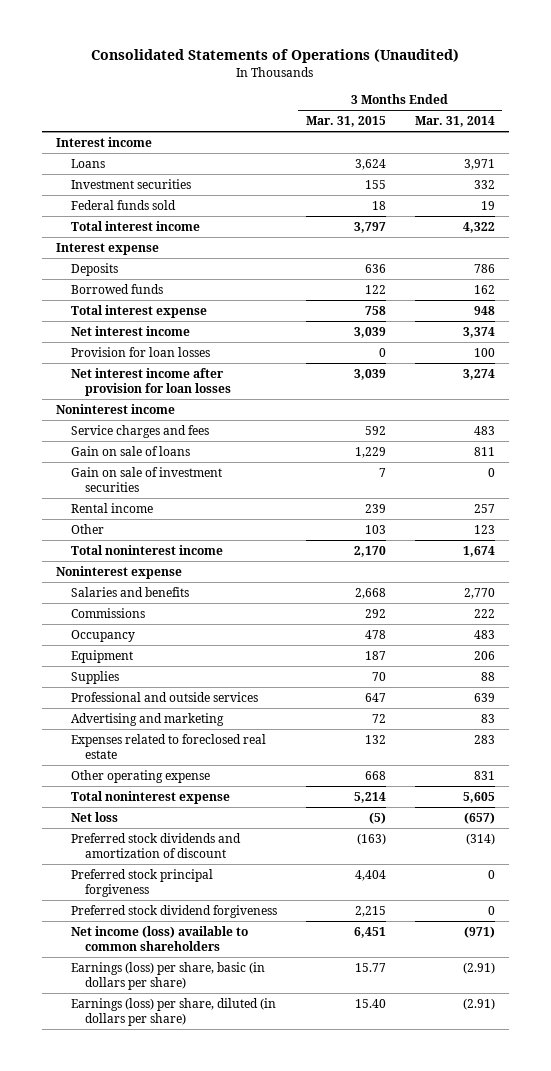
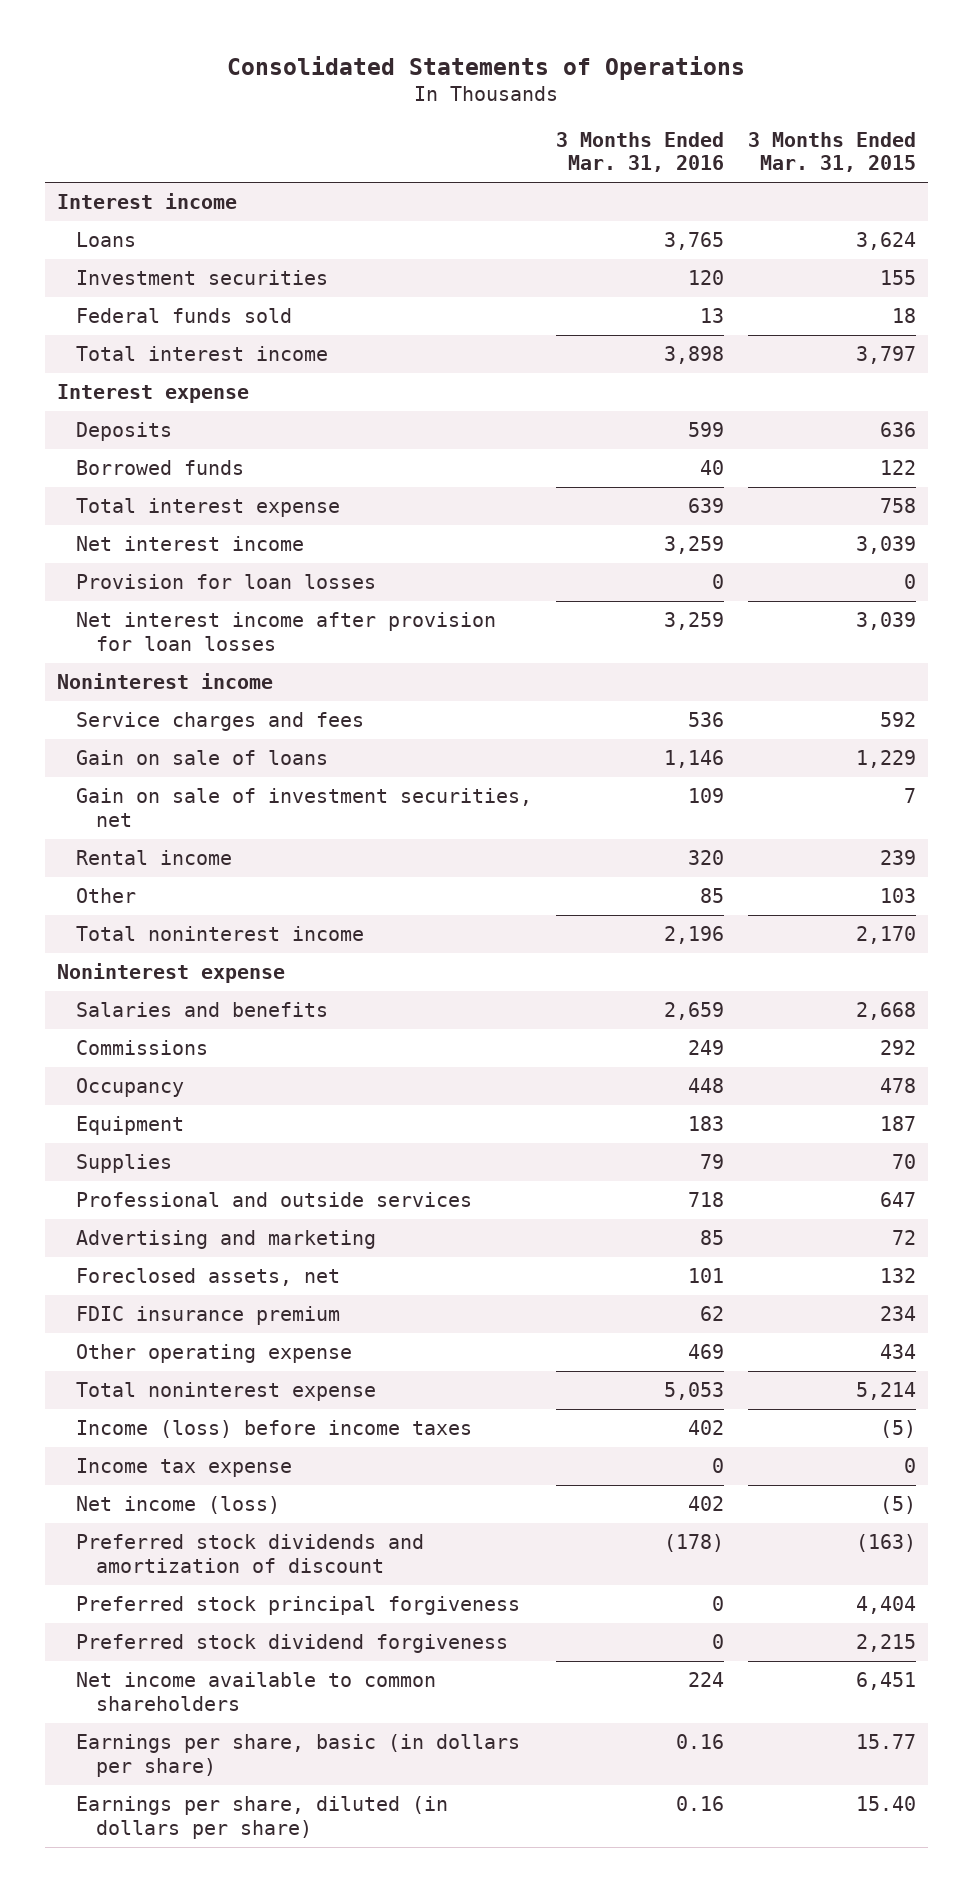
[91,49,460,64] Consolidated Statements of Operations (Unaudited) -> [227,55,746,80] Consolidated Statements of Operations
[414,116,495,128] Mar. 31, 2014 -> none
none -> [556,131,725,173] 3 Months Ended Mar. 31, 2016
[70,466,222,493] Gain on sale of investment securities -> [76,788,533,827] Gain on sale of investment securities, net
[70,733,266,760] Expenses related to foreclosed real estate -> [76,1268,341,1287] Foreclosed assets, net
none -> [76,1306,341,1326] FDIC insurance premium
[364,770,386,780] 668 -> [879,1344,916,1360] 434
none -> [76,1420,473,1439] Income (loss) before income taxes
none -> [76,1458,293,1478] Income tax expense
[70,811,118,822] Net loss -> [76,1496,281,1515] Net income (loss)
[70,925,248,952] Net income (loss) available to common shareholders -> [76,1672,437,1711] Net income available to common shareholders
[70,961,265,991] Earnings (loss) per share, basic (in dollars per share) -> [76,1734,521,1777] Earnings per share, basic (in dollars per share)
[70,997,276,1027] Earnings (loss) per share, diluted (in dollars per share) -> [76,1796,449,1839] Earnings per share, diluted (in dollars per share)

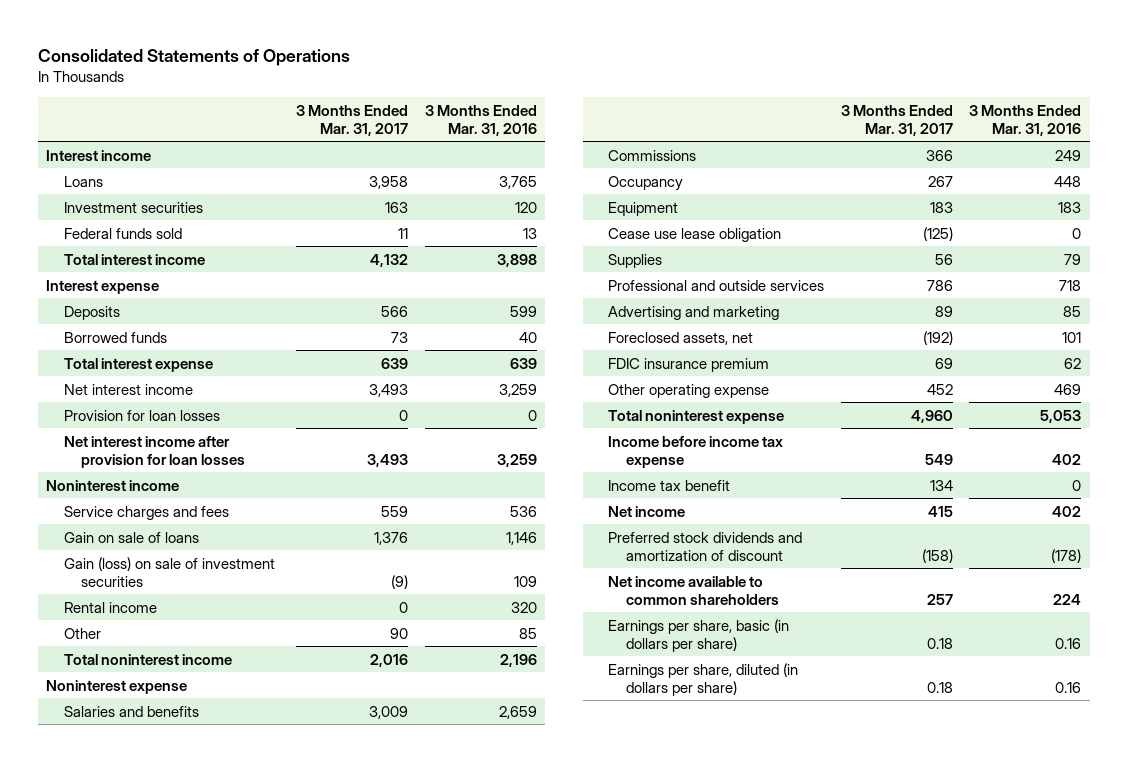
[747,131,916,173] 3 Months Ended Mar. 31, 2015 -> none
none -> [296,104,409,136] 3 Months Ended Mar. 31, 2017
[76,788,533,827] Gain on sale of investment securities, net -> [63,556,275,587] Gain (loss) on sale of investment securities
none -> [608,227,782,242] Cease use lease obligation
[76,1420,473,1439] Income (loss) before income taxes -> [608,435,784,468] Income before income tax expense
[76,1458,293,1478] Income tax expense -> [608,479,731,491] Income tax benefit
[76,1496,281,1515] Net income (loss) -> [608,505,686,517] Net income
[76,1596,521,1616] Preferred stock principal forgiveness -> none
[76,1634,509,1654] Preferred stock dividend forgiveness -> none

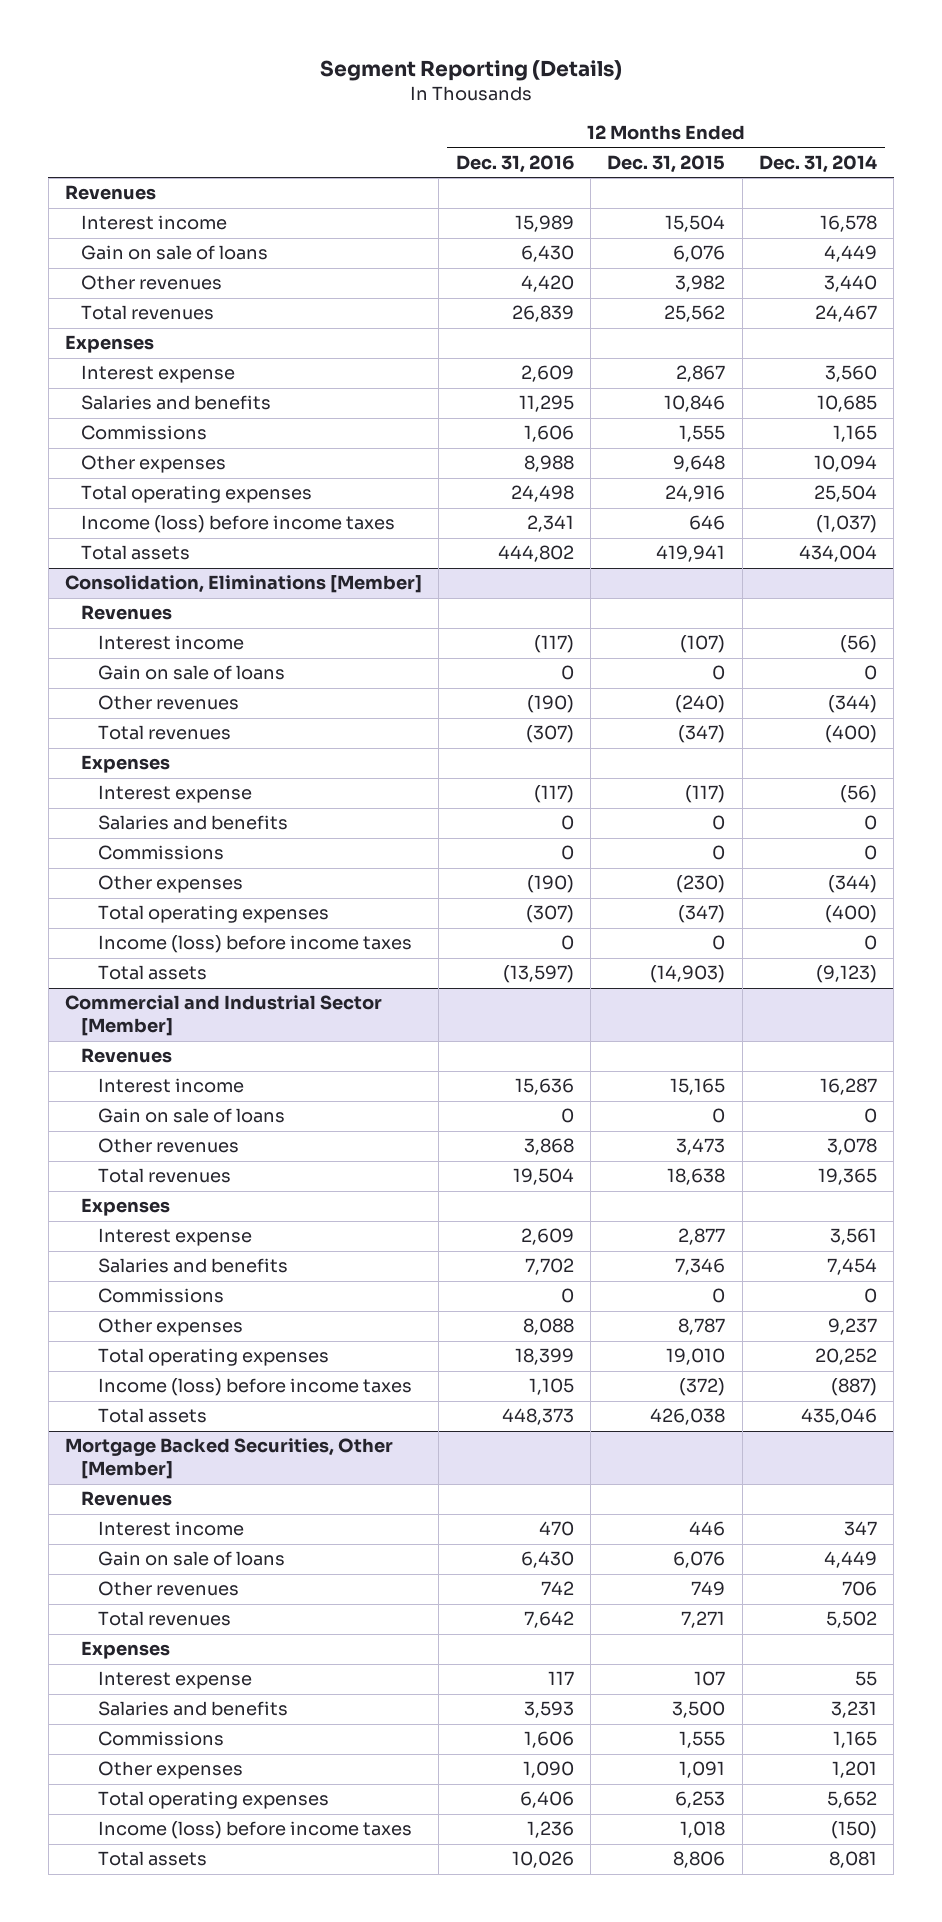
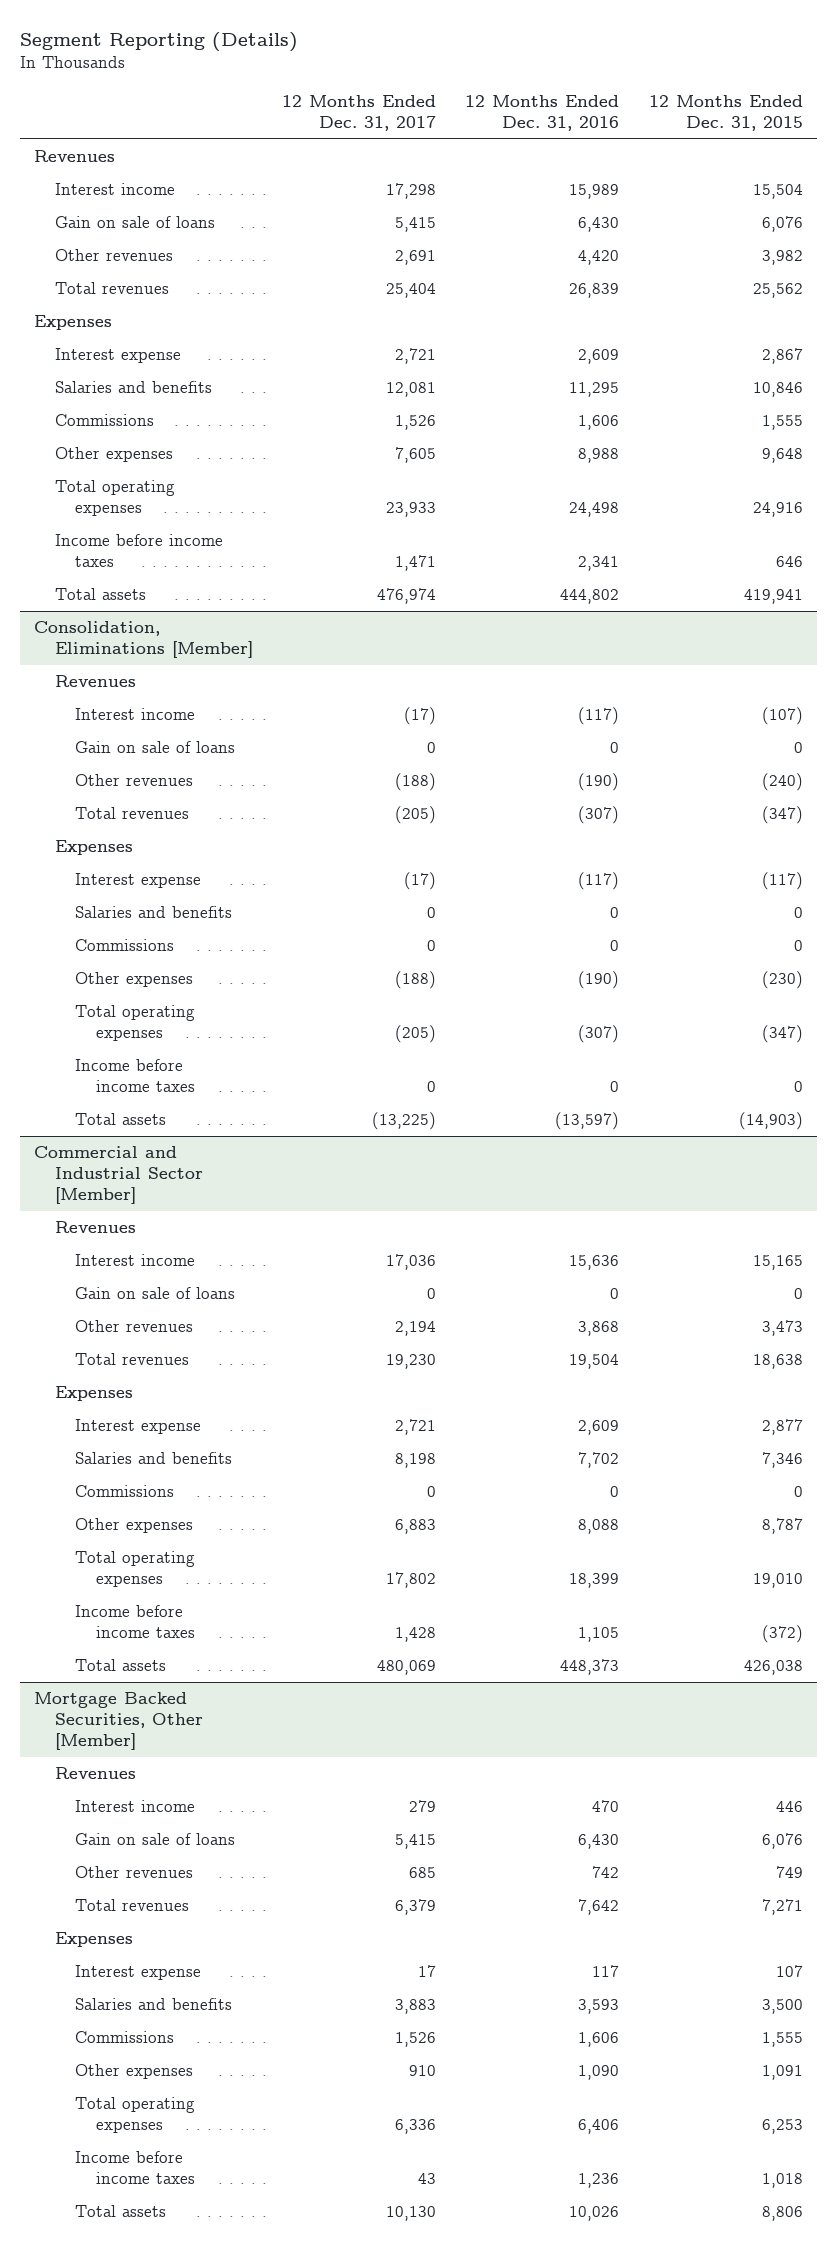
[758,154,877,173] Dec. 31, 2014 -> none
none -> [282,94,437,131] 12 Months Ended Dec. 31, 2017
[81,515,396,534] Income (loss) before income taxes -> [54,534,223,568] Income before income taxes
[97,935,412,954] Income (loss) before income taxes -> [75,1059,195,1093] Income before income taxes
[97,1378,412,1397] Income (loss) before income taxes -> [75,1605,195,1639] Income before income taxes
[97,1821,412,1840] Income (loss) before income taxes -> [75,2151,195,2185] Income before income taxes

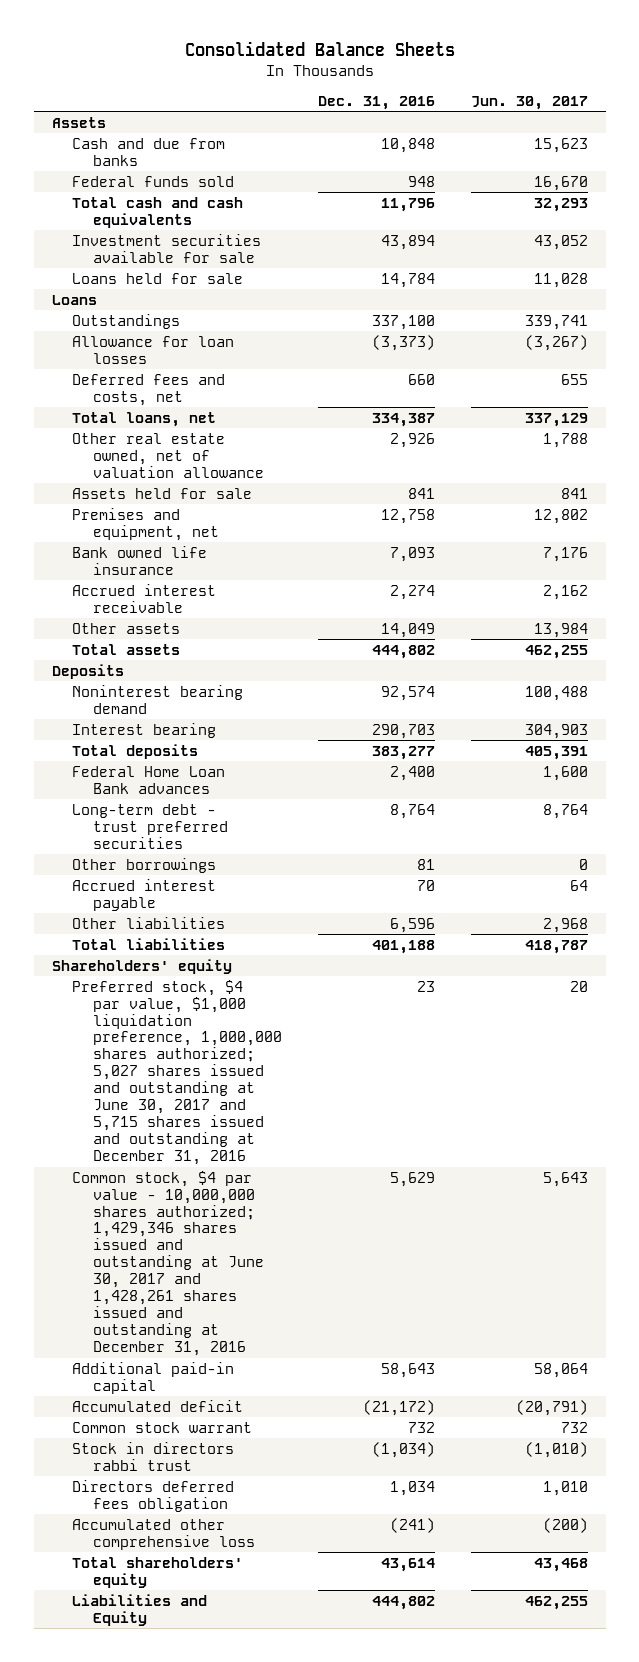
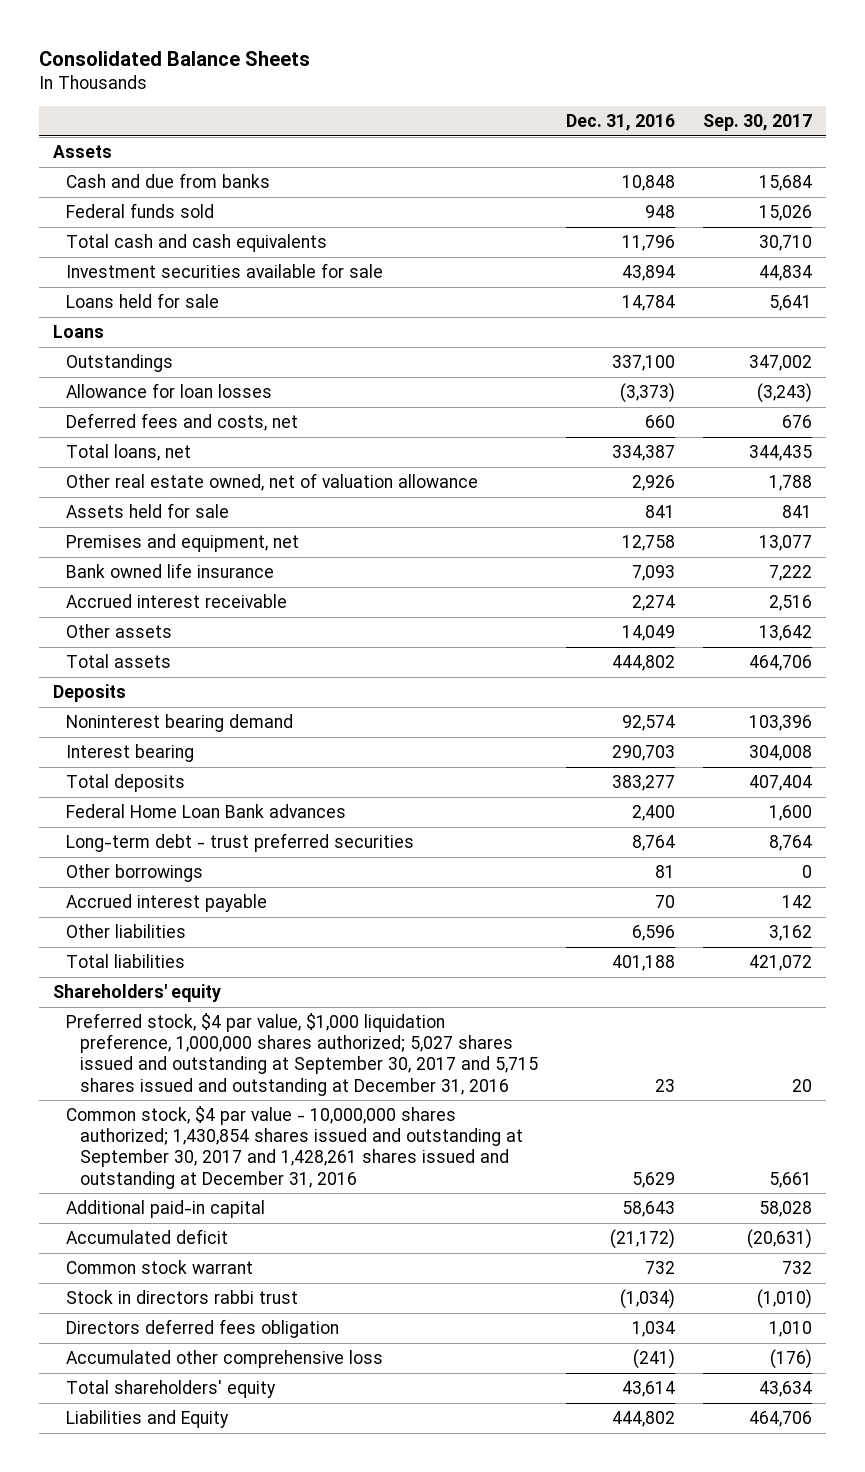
[470,95,588,110] Jun. 30, 2017 -> none
none -> [703,114,813,132] Sep. 30, 2017
[72,979,282,1166] Preferred stock, $4 par value, $1,000 liquidation preference, 1,000,000 shares authorized; 5,027 shares issued and outstanding at June 30, 2017 and 5,715 shares issued and outstanding at December 31, 2016 -> [66,1012,538,1096] Preferred stock, $4 par value, $1,000 liquidation preference, 1,000,000 shares authorized; 5,027 shares issued and outstanding at September 30, 2017 and 5,715 shares issued and outstanding at December 31, 2016
[72,1170,264,1357] Common stock, $4 par value - 10,000,000 shares authorized; 1,429,346 shares issued and outstanding at June 30, 2017 and 1,428,261 shares issued and outstanding at December 31, 2016 -> [66,1105,523,1189] Common stock, $4 par value - 10,000,000 shares authorized; 1,430,854 shares issued and outstanding at September 30, 2017 and 1,428,261 shares issued and outstanding at December 31, 2016

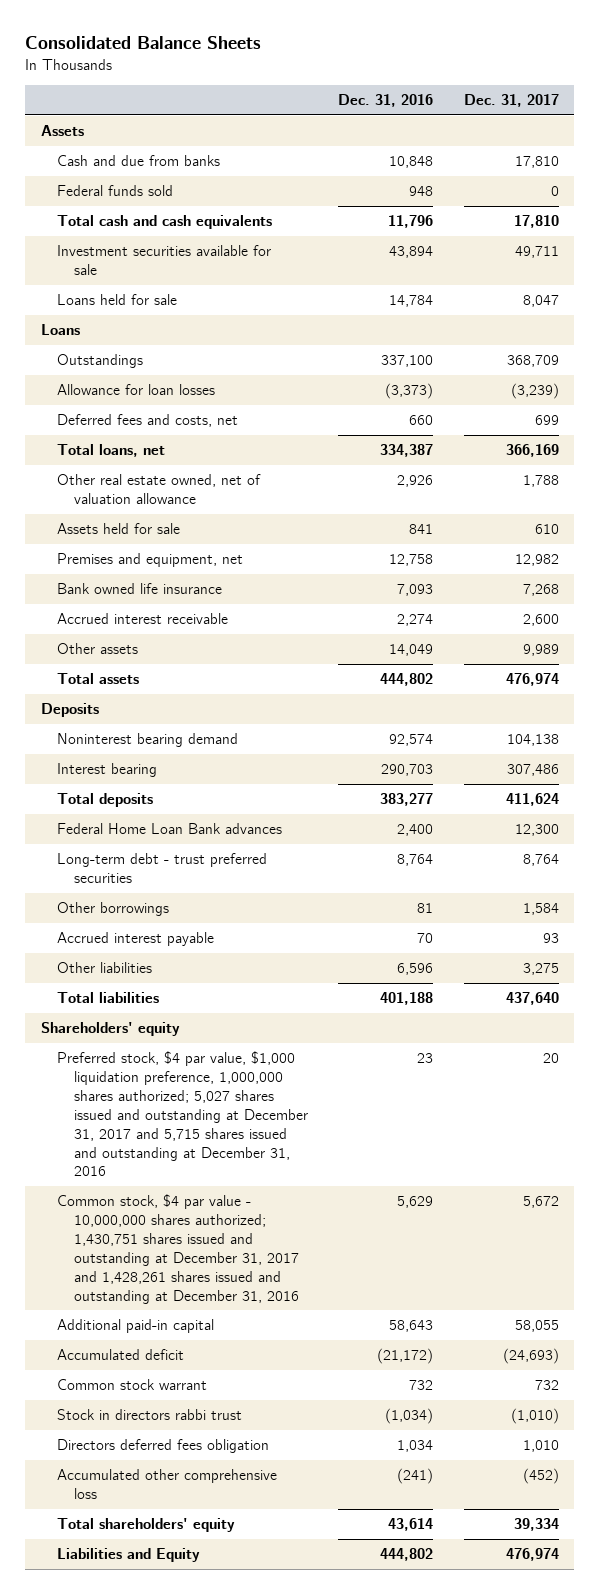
[703,114,813,132] Sep. 30, 2017 -> none
none -> [463,94,559,108] Dec. 31, 2017
[66,1012,538,1096] Preferred stock, $4 par value, $1,000 liquidation preference, 1,000,000 shares authorized; 5,027 shares issued and outstanding at September 30, 2017 and 5,715 shares issued and outstanding at December 31, 2016 -> [57,1051,308,1177] Preferred stock, $4 par value, $1,000 liquidation preference, 1,000,000 shares authorized; 5,027 shares issued and outstanding at December 31, 2017 and 5,715 shares issued and outstanding at December 31, 2016
[66,1105,523,1189] Common stock, $4 par value - 10,000,000 shares authorized; 1,430,854 shares issued and outstanding at September 30, 2017 and 1,428,261 shares issued and outstanding at December 31, 2016 -> [57,1194,299,1304] Common stock, $4 par value - 10,000,000 shares authorized; 1,430,751 shares issued and outstanding at December 31, 2017 and 1,428,261 shares issued and outstanding at December 31, 2016

